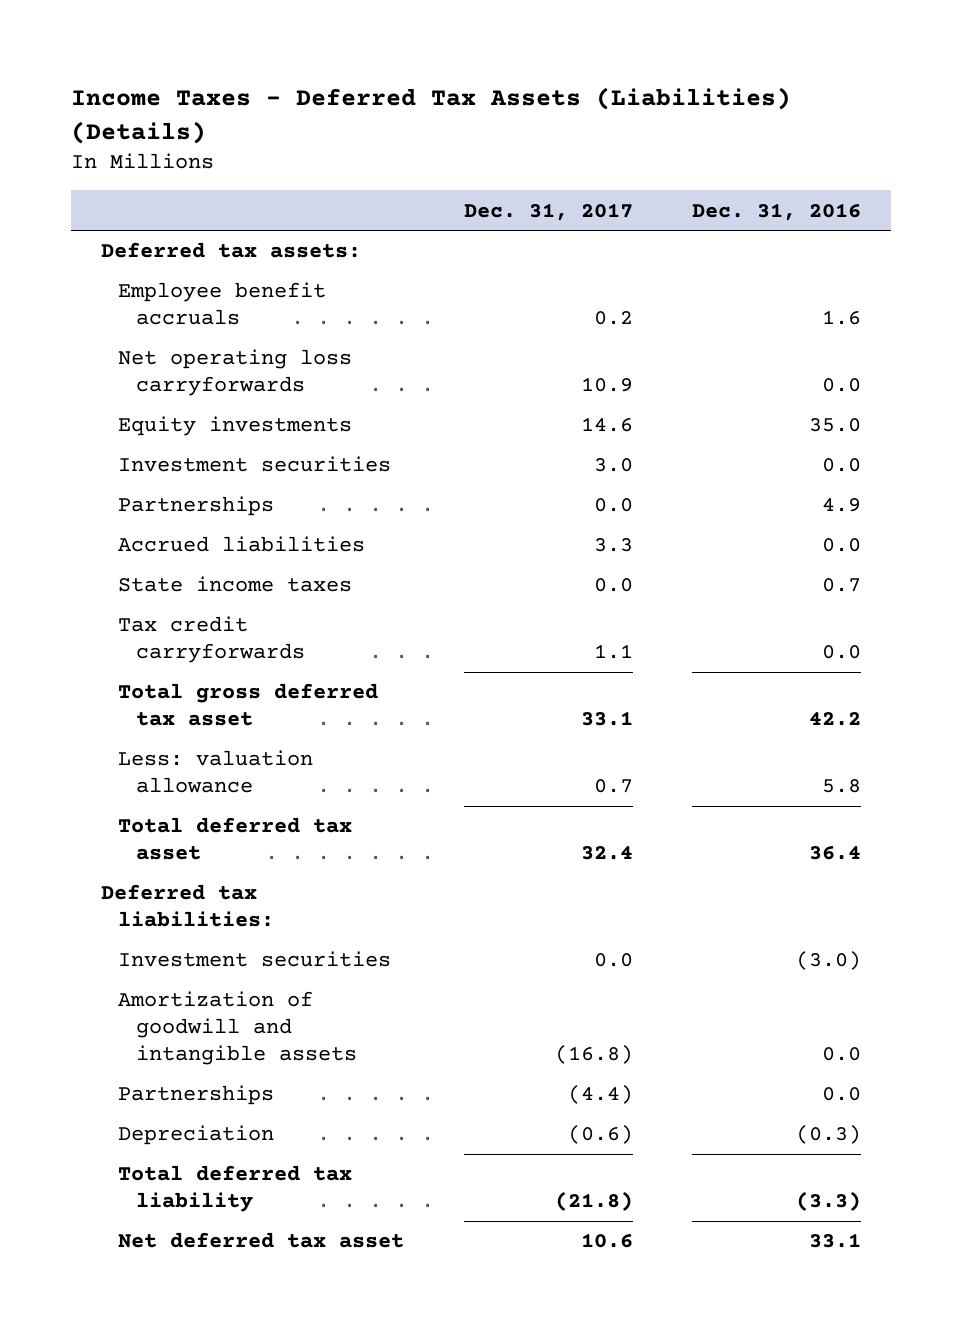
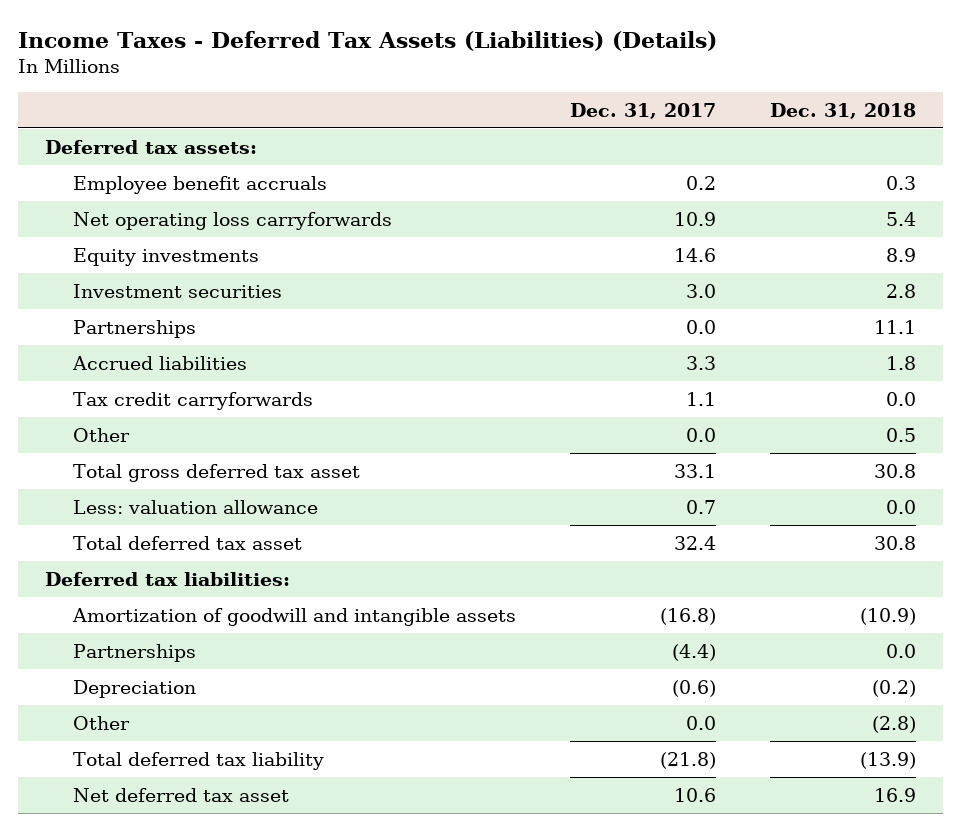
[692,202,862,221] Dec. 31, 2016 -> none
none -> [769,102,916,119] Dec. 31, 2018
[118,576,353,593] State income taxes -> none
none -> [72,427,130,442] Other
[118,951,392,968] Investment securities -> none
none -> [72,715,130,730] Other

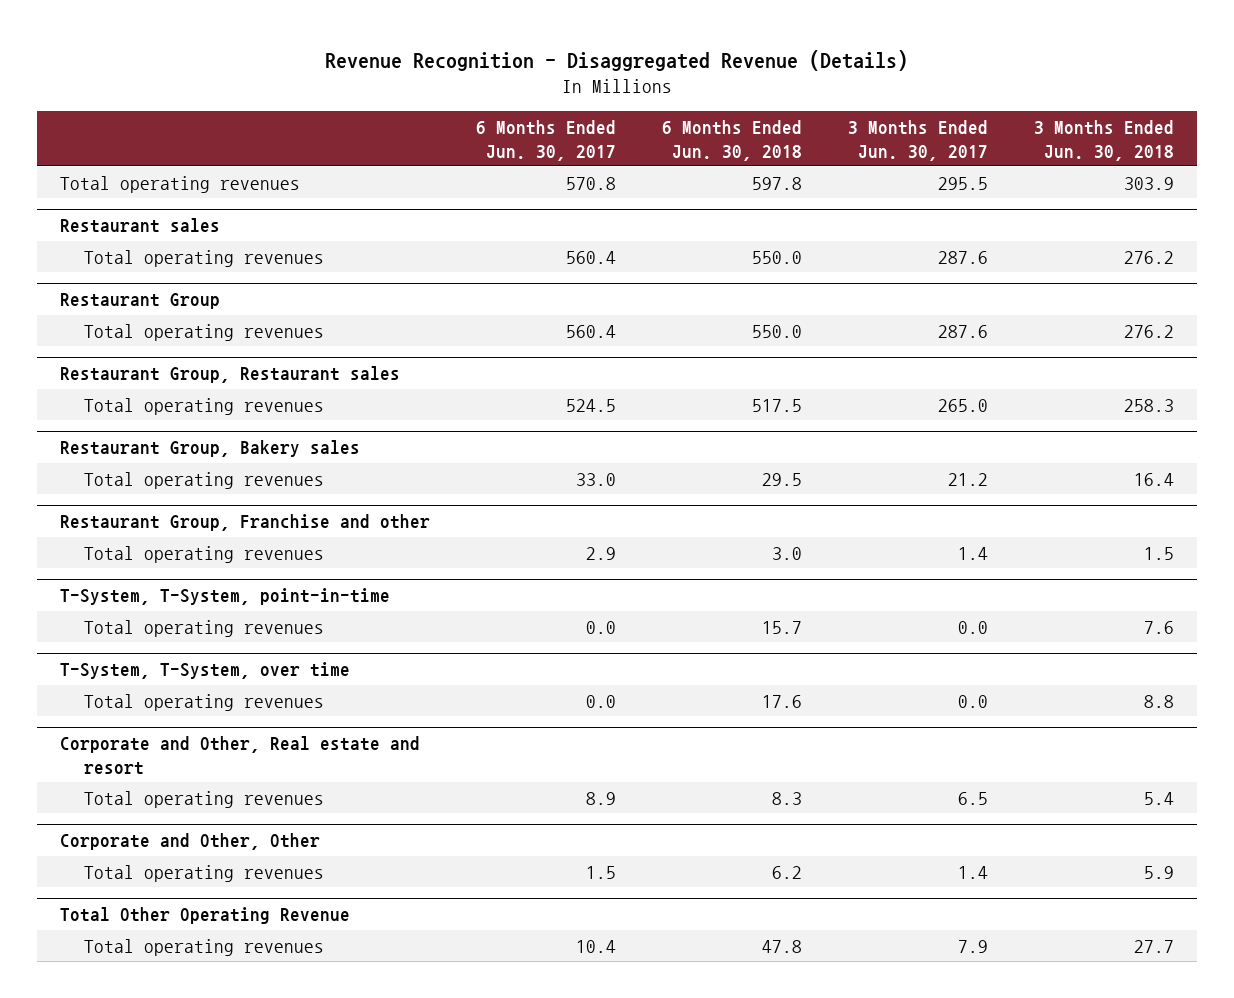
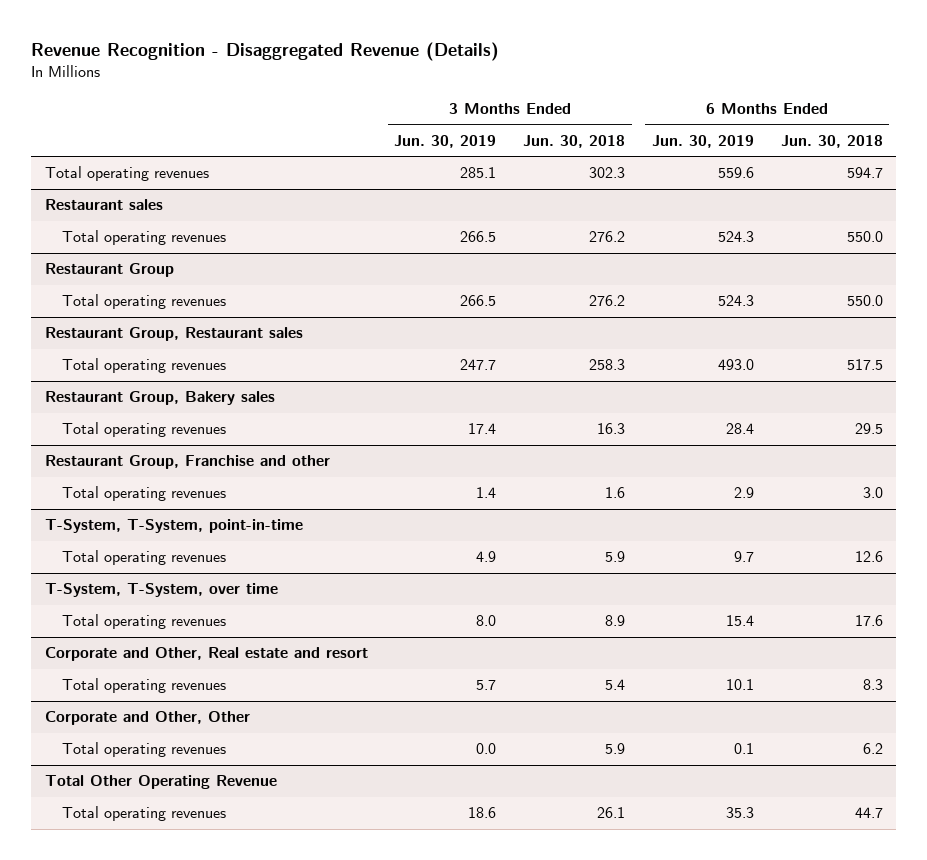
[475,119,616,161] 6 Months Ended Jun. 30, 2017 -> none
[847,119,988,161] 3 Months Ended Jun. 30, 2017 -> none
none -> [394,134,497,148] Jun. 30, 2019
none -> [651,134,754,148] Jun. 30, 2019
[751,176,802,190] 597.8 -> [846,167,883,179] 594.7
[1123,176,1174,190] 303.9 -> [589,167,626,179] 302.3
[1133,472,1174,486] 16.4 -> [597,423,626,435] 16.3
[1143,546,1174,560] 1.5 -> [605,487,626,499] 1.6
[761,620,802,634] 15.7 -> [854,551,883,563] 12.6
[1143,620,1174,634] 7.6 -> [605,551,626,563] 5.9
[1143,694,1174,708] 8.8 -> [605,615,626,627] 8.9
[761,939,802,953] 47.8 -> [854,807,883,819] 44.7
[1133,939,1174,953] 27.7 -> [597,807,626,819] 26.1

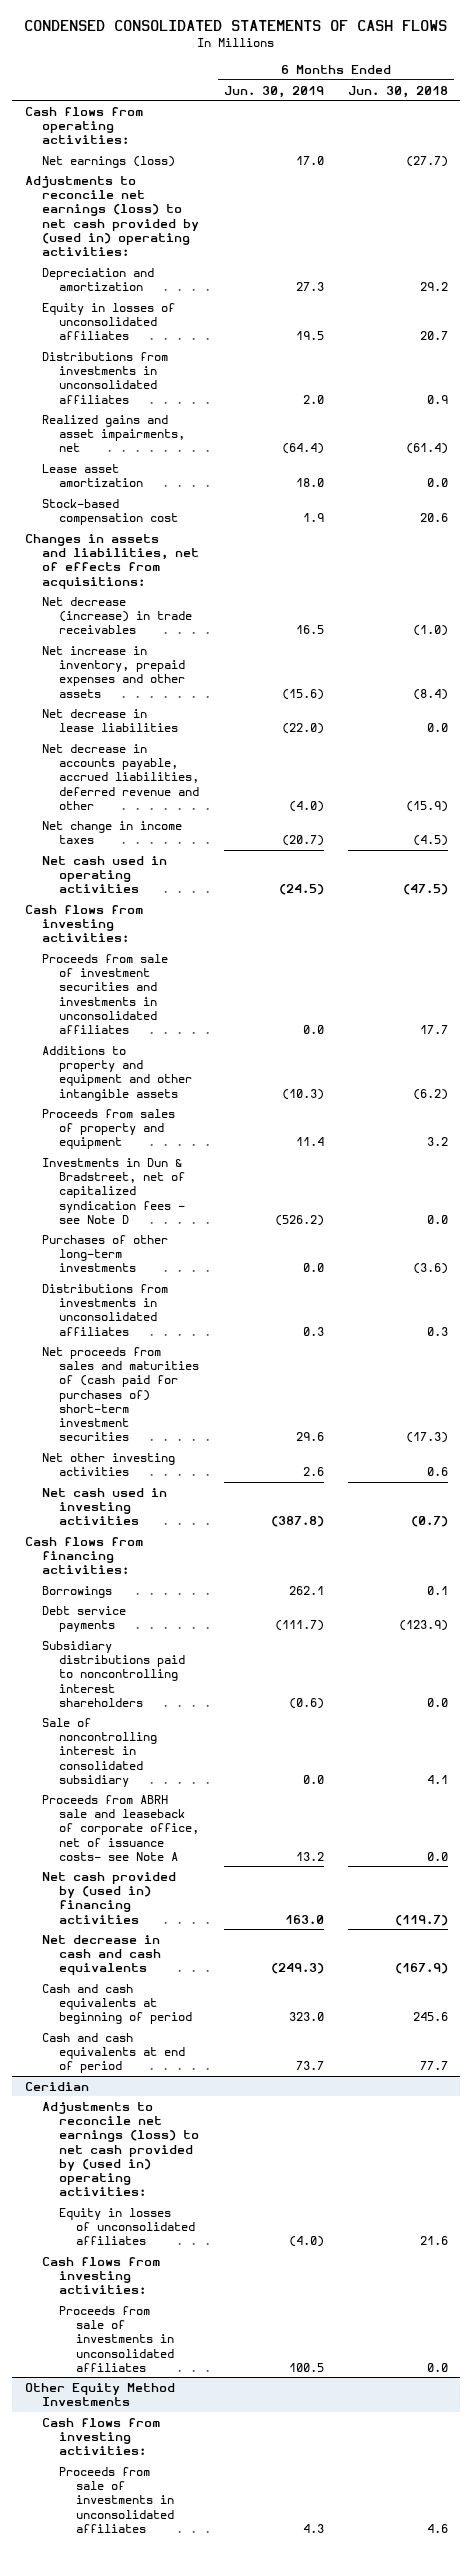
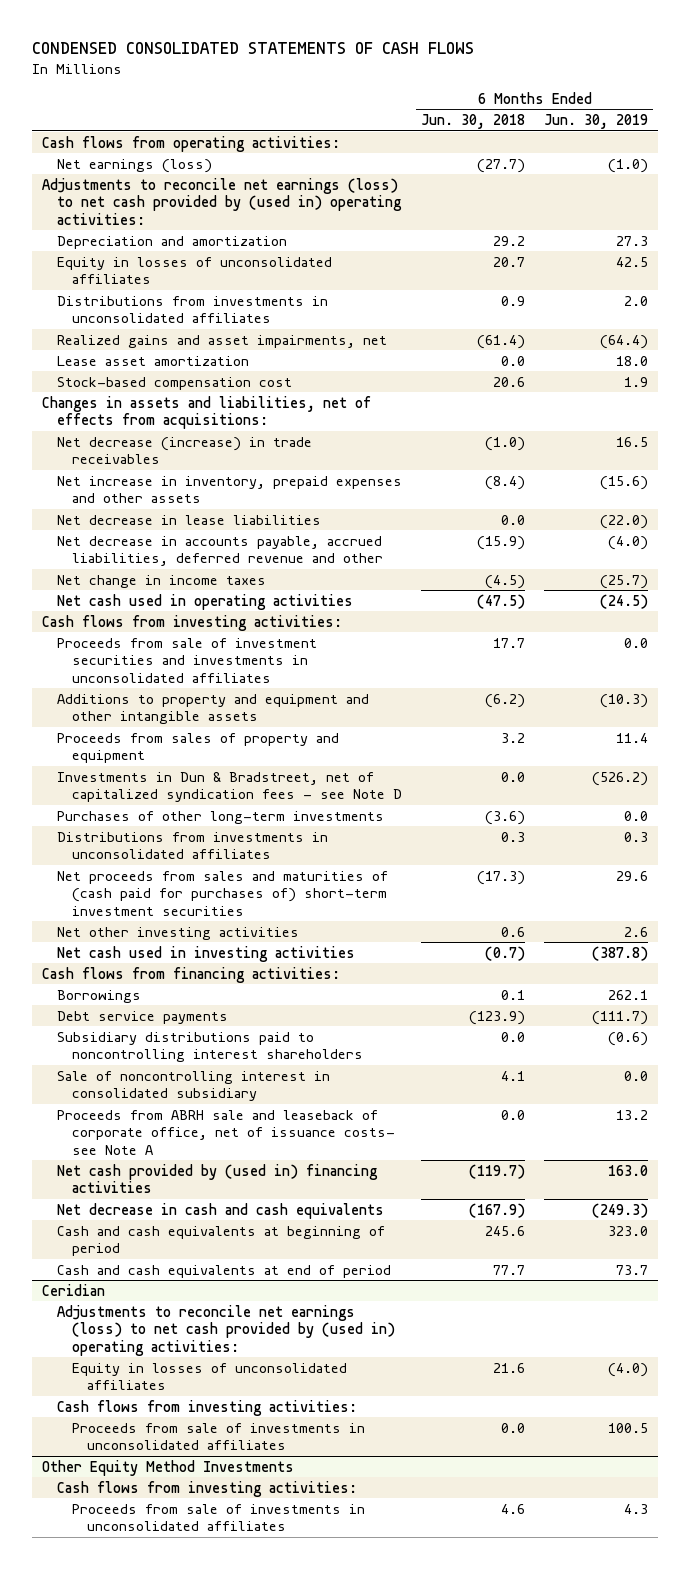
[295,155,324,165] 17.0 -> [608,158,649,173] (1.0)
[295,331,324,341] 19.5 -> [616,256,649,267] 42.5
[281,835,324,847] (20.7) -> [600,574,649,589] (25.7)

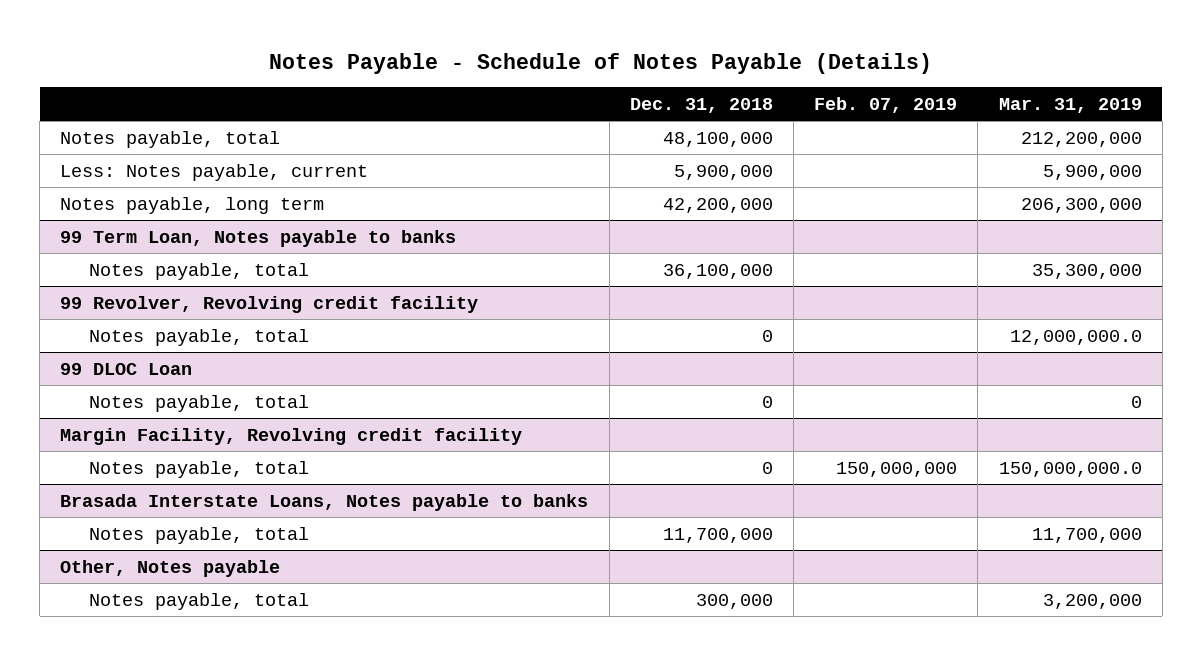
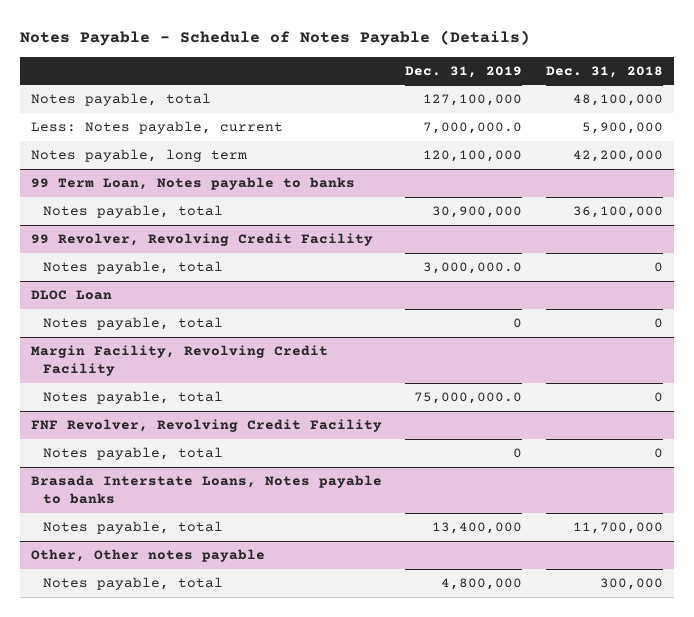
[814,96,958,113] Feb. 07, 2019 -> none
[998,97,1142,113] Mar. 31, 2019 -> none
none -> [405,65,523,78] Dec. 31, 2019
[60,295,479,313] 99 Revolver, Revolving credit facility -> [31,233,374,247] 99 Revolver, Revolving Credit Facility
[60,362,193,375] 99 DLOC Loan -> [31,290,113,301] DLOC Loan
[60,427,523,445] Margin Facility, Revolving credit facility -> [31,345,329,377] Margin Facility, Revolving Credit Facility
none -> [31,419,383,433] FNF Revolver, Revolving Credit Facility
none -> [42,447,223,461] Notes payable, total
[60,559,281,577] Other, Notes payable -> [31,549,266,563] Other, Other notes payable

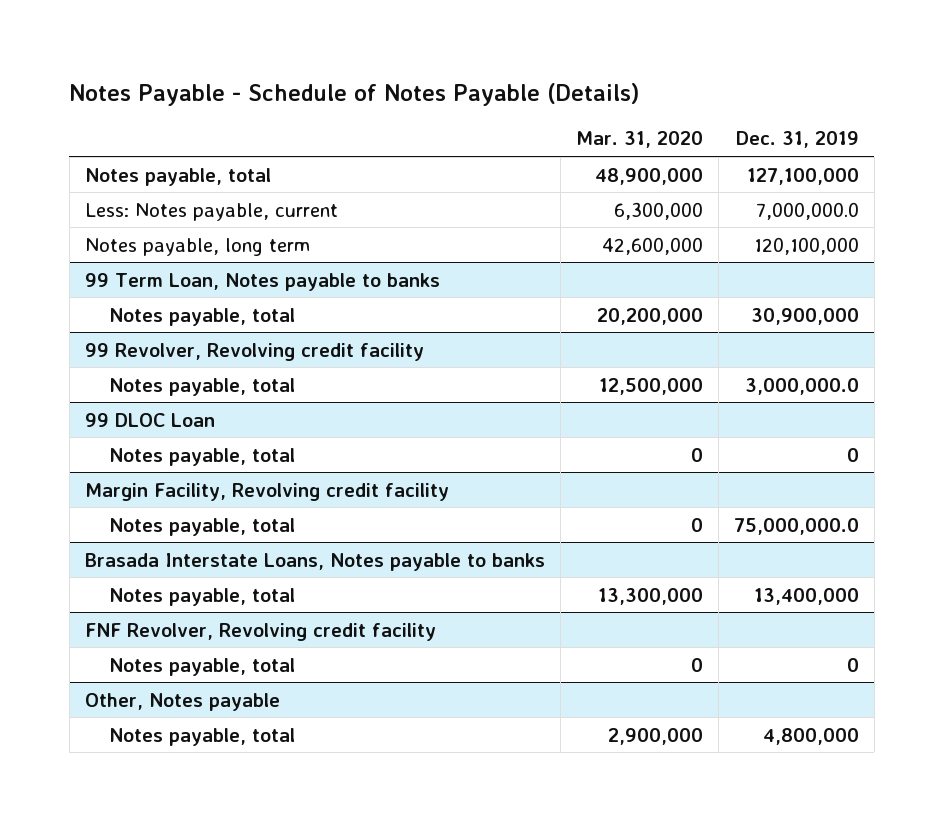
[545,65,663,78] Dec. 31, 2018 -> none
none -> [575,131,703,149] Mar. 31, 2020
[31,233,374,247] 99 Revolver, Revolving Credit Facility -> [84,342,424,361] 99 Revolver, Revolving credit facility
[31,290,113,301] DLOC Loan -> [84,412,215,427] 99 DLOC Loan
[31,345,329,377] Margin Facility, Revolving Credit Facility -> [84,482,449,501] Margin Facility, Revolving credit facility
[31,419,383,433] FNF Revolver, Revolving Credit Facility -> none
[42,447,223,461] Notes payable, total -> none
none -> [84,622,436,641] FNF Revolver, Revolving credit facility
none -> [108,657,295,676] Notes payable, total
[31,549,266,563] Other, Other notes payable -> [84,692,280,711] Other, Notes payable

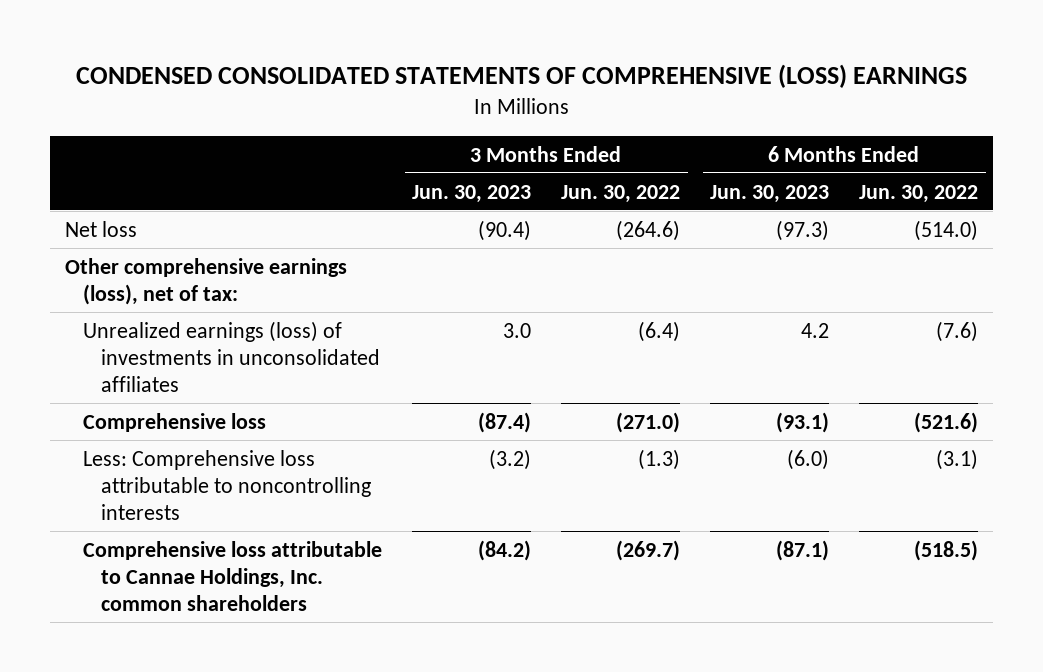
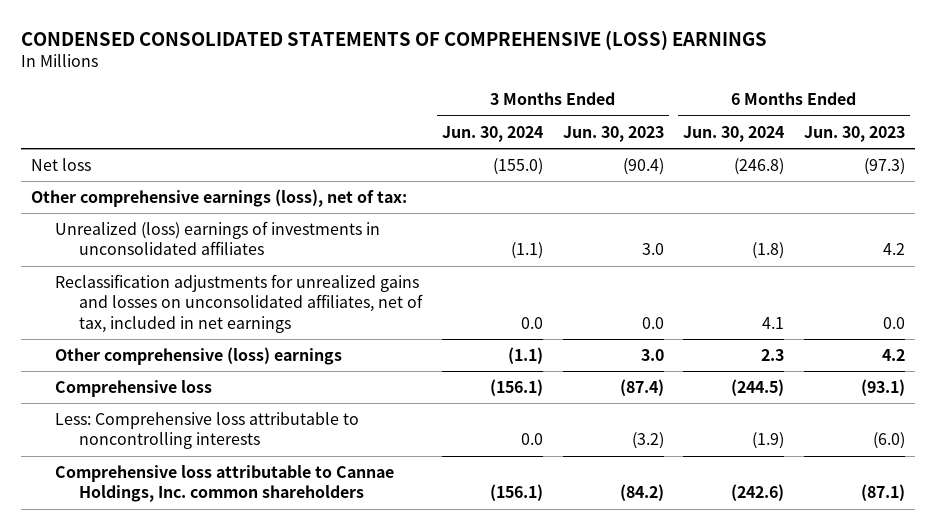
[561,184,681,203] Jun. 30, 2022 -> none
[859,184,979,203] Jun. 30, 2022 -> none
none -> [441,125,543,142] Jun. 30, 2024
none -> [683,125,785,142] Jun. 30, 2024
[83,320,381,392] Unrealized earnings (loss) of investments in unconsolidated affiliates -> [54,221,380,256] Unrealized (loss) earnings of investments in unconsolidated affiliates
none -> [54,274,424,333] Reclassification adjustments for unrealized gains and losses on unconsolidated affiliates, net of tax, included in net earnings
none -> [54,347,342,366] Other comprehensive (loss) earnings

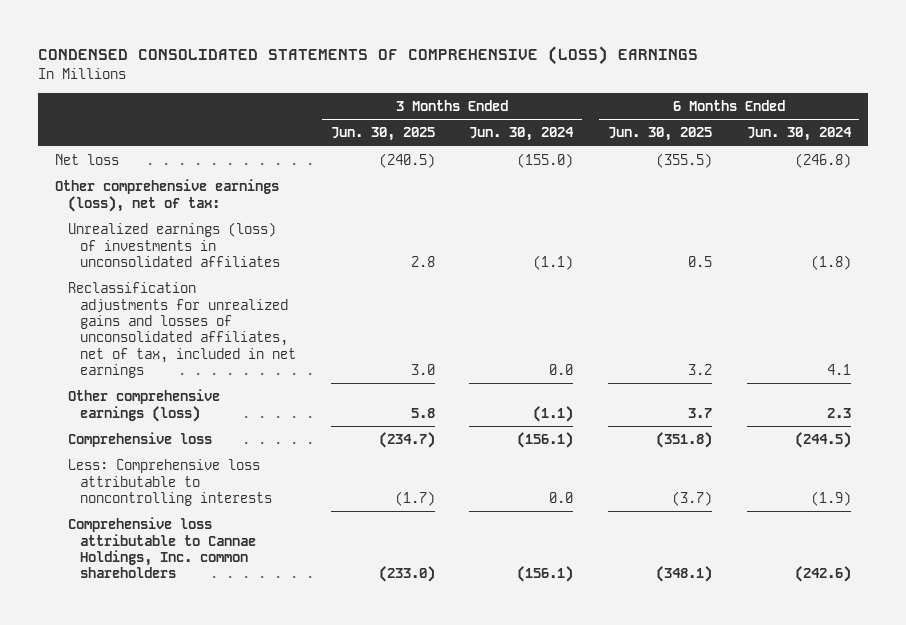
[562,125,664,142] Jun. 30, 2023 -> none
[803,125,905,142] Jun. 30, 2023 -> none
none -> [330,127,435,142] Jun. 30, 2025
none -> [608,127,713,142] Jun. 30, 2025
[54,221,380,256] Unrealized (loss) earnings of investments in unconsolidated affiliates -> [67,222,281,267] Unrealized earnings (loss) of investments in unconsolidated affiliates
[54,274,424,333] Reclassification adjustments for unrealized gains and losses on unconsolidated affiliates, net of tax, included in net earnings -> [67,282,297,379] Reclassification adjustments for unrealized gains and losses of unconsolidated affiliates, net of tax, included in net earnings
[54,347,342,366] Other comprehensive (loss) earnings -> [67,389,220,422] Other comprehensive earnings (loss)

